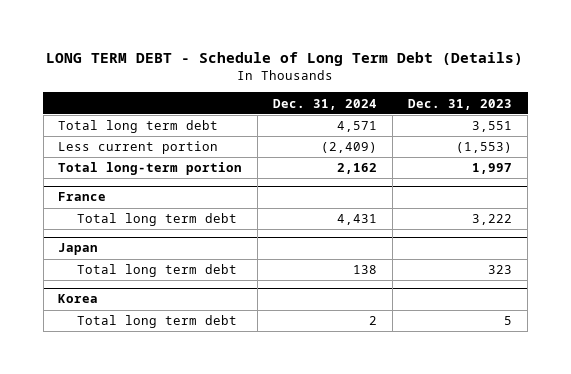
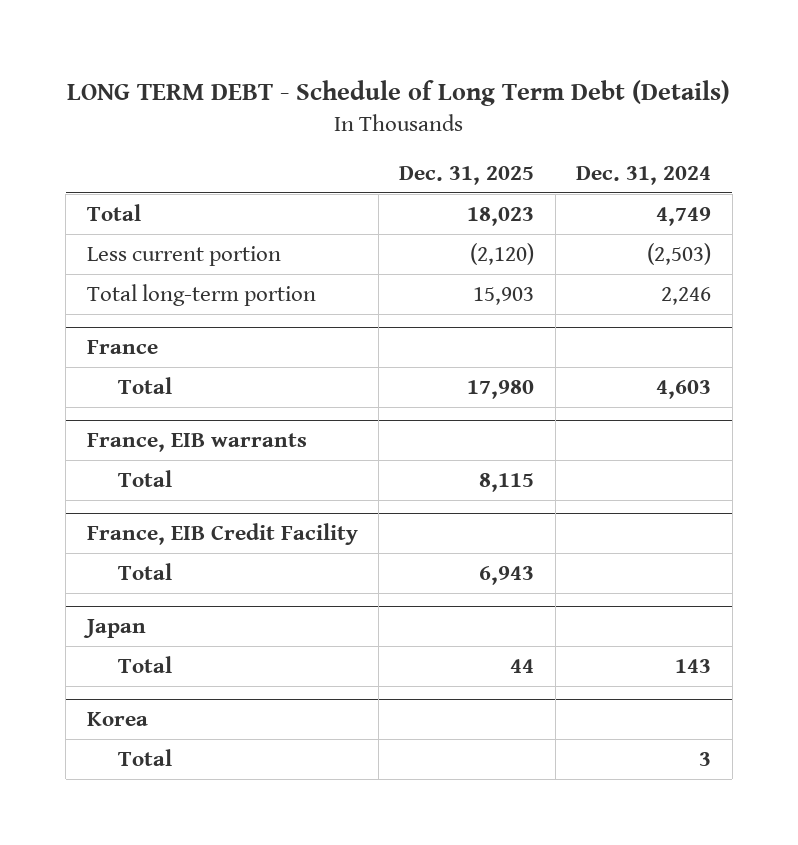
[408,98,513,110] Dec. 31, 2023 -> none
none -> [399,165,535,185] Dec. 31, 2025
[58,120,219,134] Total long term debt -> [86,203,141,221] Total
[337,121,378,133] 4,571 -> [656,206,712,226] 4,749
[321,142,378,154] (2,409) -> [647,242,712,265] (2,503)
[337,163,378,175] 2,162 -> [661,286,712,305] 2,246
[77,213,238,227] Total long term debt -> [117,376,172,394] Total
[337,214,378,226] 4,431 -> [656,379,712,399] 4,603
none -> [86,433,307,453] France, EIB warrants
none -> [117,469,172,487] Total
none -> [86,523,358,546] France, EIB Credit Facility
none -> [117,562,172,580] Total
[77,264,238,278] Total long term debt -> [117,655,172,673] Total
[353,265,378,275] 138 -> [675,658,712,673] 143
[77,315,238,329] Total long term debt -> [117,748,172,766] Total
[369,316,378,326] 2 -> [699,751,712,766] 3

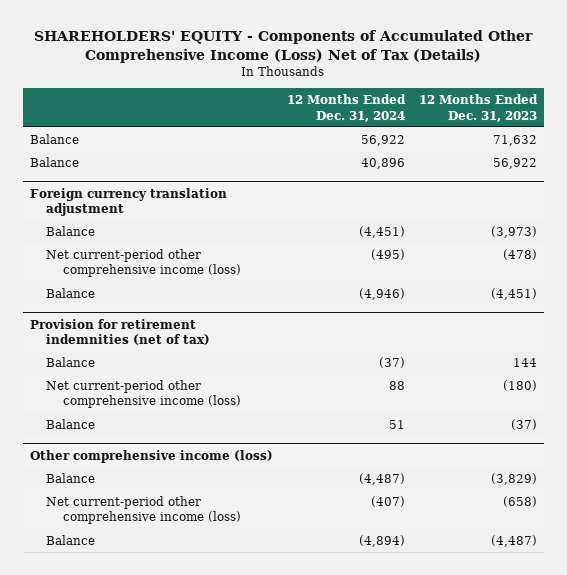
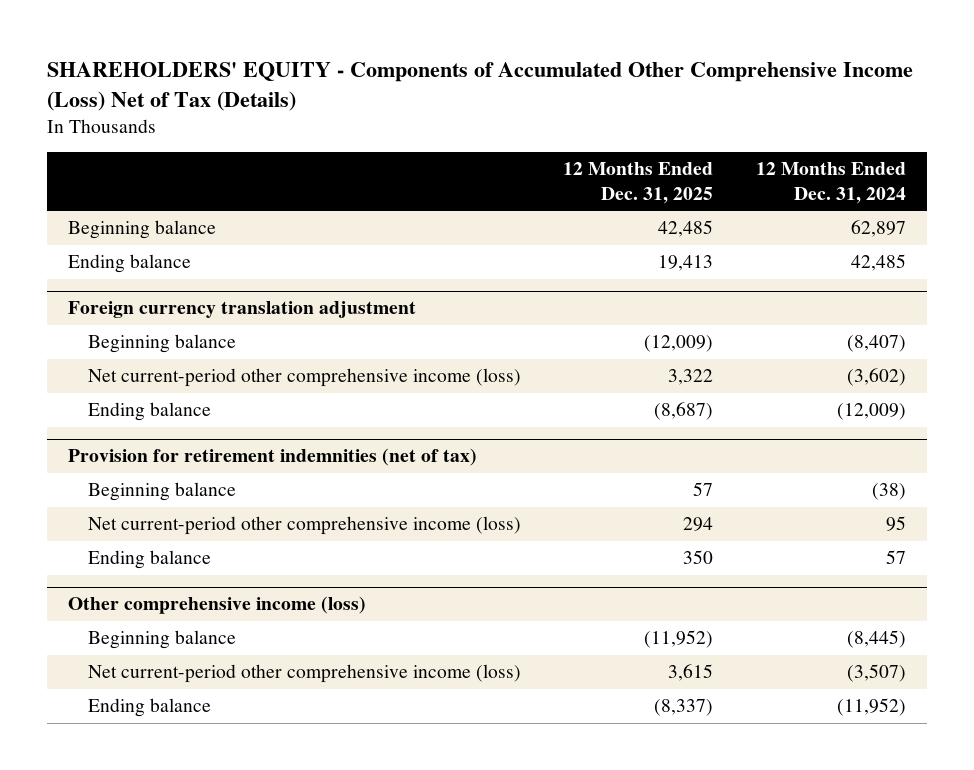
[418,94,538,122] 12 Months Ended Dec. 31, 2023 -> none
none -> [563,162,714,204] 12 Months Ended Dec. 31, 2025
[29,134,79,145] Balance -> [68,220,217,240] Beginning balance
[360,135,405,147] 56,922 -> [850,220,906,238] 62,897
[29,157,79,168] Balance -> [68,254,192,274] Ending balance
[360,158,405,170] 40,896 -> [850,254,906,272] 42,485
[46,226,96,237] Balance -> [88,334,237,354] Beginning balance
[358,226,405,239] (4,451) -> [846,335,906,353] (8,407)
[370,249,405,261] (495) -> [846,368,906,387] (3,602)
[46,288,96,299] Balance -> [88,402,212,422] Ending balance
[358,288,405,301] (4,946) -> [836,403,906,421] (12,009)
[46,357,96,368] Balance -> [88,482,237,502] Beginning balance
[378,357,405,369] (37) -> [871,483,906,501] (38)
[388,381,405,391] 88 -> [885,516,906,532] 95
[46,419,96,430] Balance -> [88,550,212,570] Ending balance
[388,420,405,430] 51 -> [885,550,906,565] 57
[46,473,96,484] Balance -> [88,630,237,650] Beginning balance
[358,473,405,486] (4,487) -> [846,630,906,649] (8,445)
[370,496,405,508] (407) -> [846,664,906,683] (3,507)
[46,535,96,546] Balance -> [88,698,212,718] Ending balance
[358,535,405,548] (4,894) -> [836,698,906,717] (11,952)

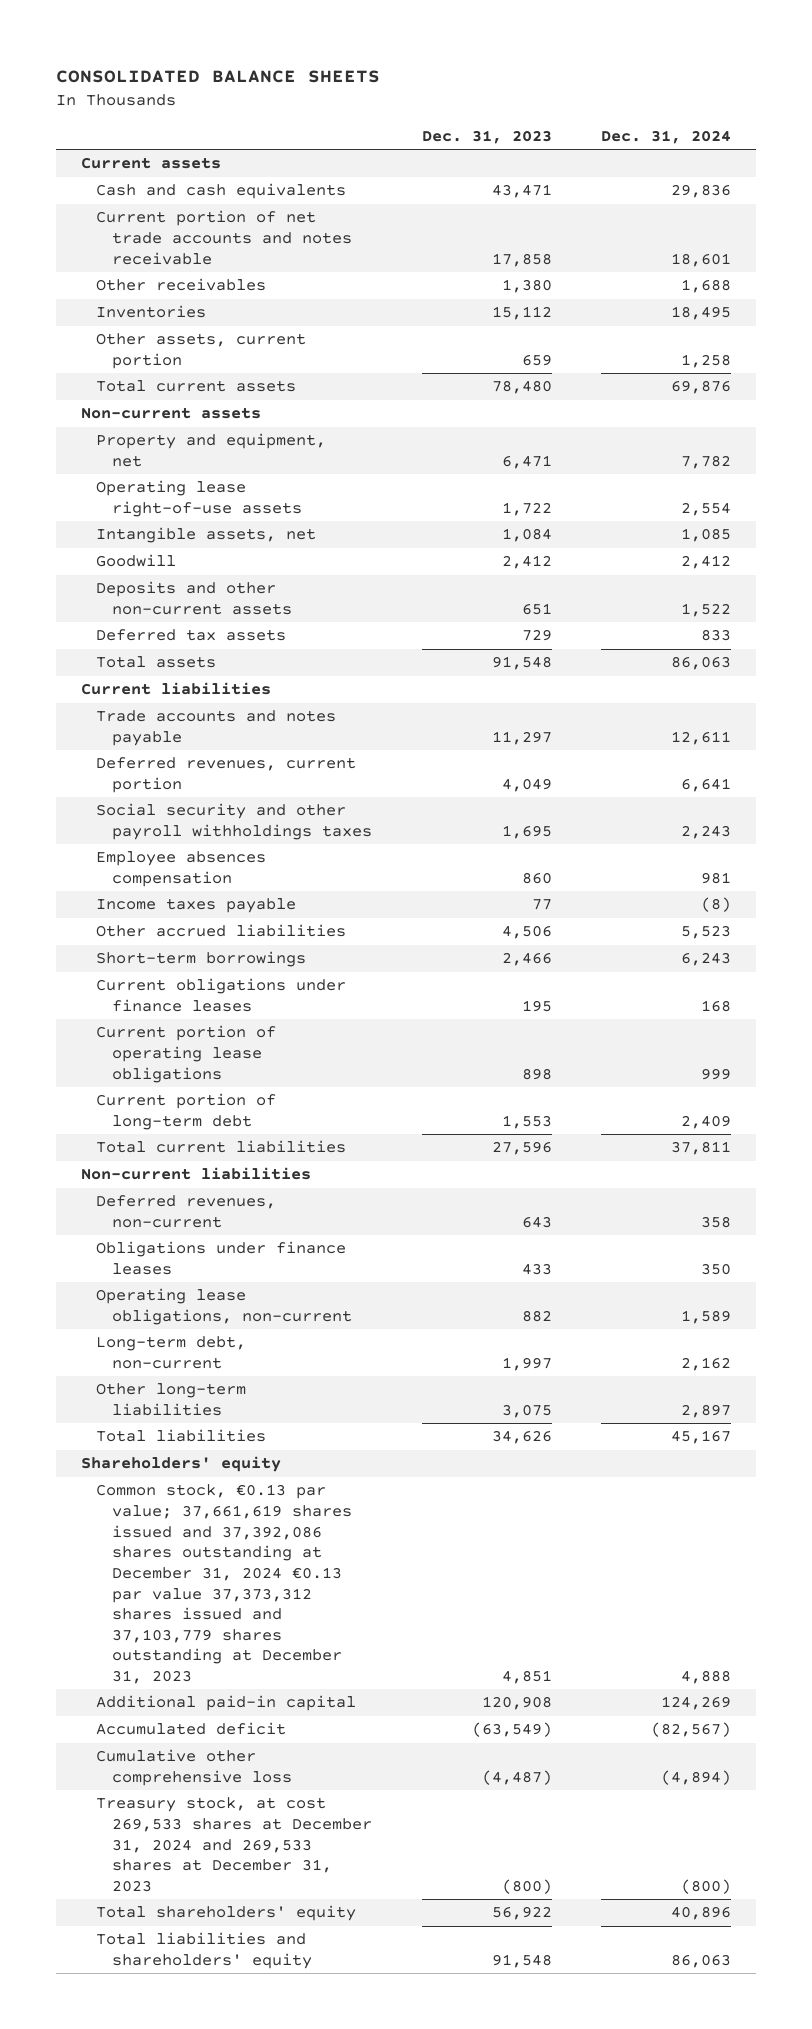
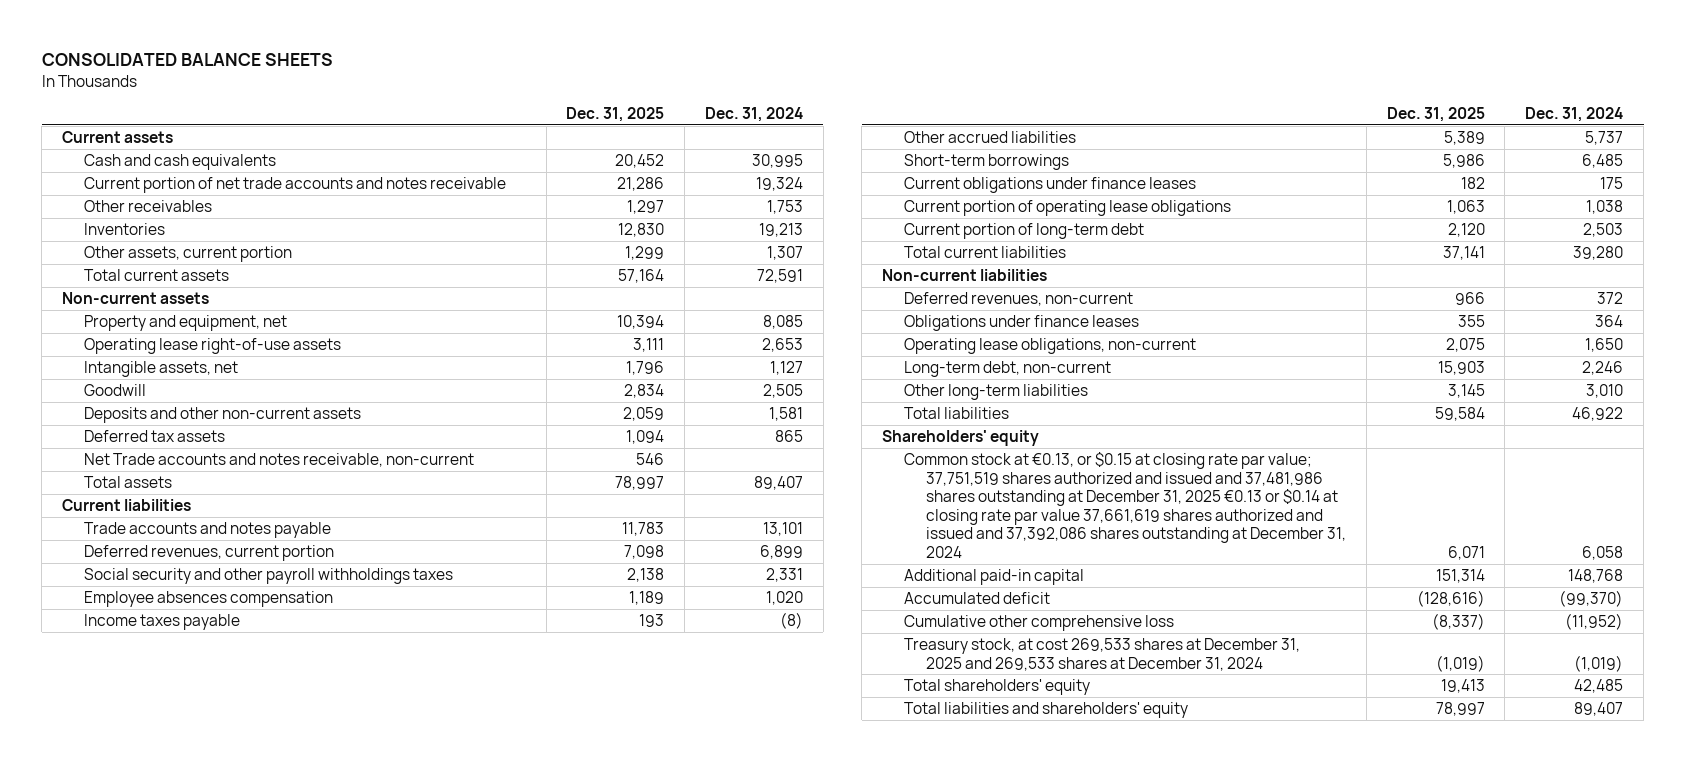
[421,129,552,144] Dec. 31, 2023 -> none
none -> [566,106,665,122] Dec. 31, 2025
[671,184,732,199] 29,836 -> [752,153,804,168] 30,995
[671,252,732,267] 18,601 -> [756,176,804,191] 19,324
[681,279,732,294] 1,688 -> [767,199,804,214] 1,753
[671,306,732,321] 18,495 -> [759,222,804,237] 19,213
[681,354,732,369] 1,258 -> [767,245,804,260] 1,307
[671,380,732,395] 69,876 -> [757,268,804,283] 72,591
[681,455,732,470] 7,782 -> [763,314,804,329] 8,085
[681,502,732,517] 2,554 -> [762,337,804,352] 2,653
[681,528,732,543] 1,085 -> [770,360,804,375] 1,127
[681,555,732,570] 2,412 -> [763,383,804,398] 2,505
[681,603,732,618] 1,522 -> [769,406,804,421] 1,581
[701,629,732,642] 833 -> [775,429,804,442] 865
none -> [83,452,474,467] Net Trade accounts and notes receivable, non-current
[671,656,732,671] 86,063 -> [754,475,804,490] 89,407
[671,731,732,746] 12,611 -> [763,521,804,536] 13,101
[681,778,732,793] 6,641 -> [760,544,804,559] 6,899
[681,825,732,840] 2,243 -> [766,567,804,582] 2,331
[701,872,732,885] 981 -> [766,590,804,605] 1,020
[681,925,732,940] 5,523 -> [1585,130,1624,145] 5,737
[681,952,732,967] 6,243 -> [1582,153,1624,168] 6,485
[701,1000,732,1013] 168 -> [1600,176,1624,189] 175
[701,1067,732,1080] 999 -> [1586,199,1624,214] 1,038
[681,1115,732,1130] 2,409 -> [1583,222,1624,237] 2,503
[671,1141,732,1156] 37,811 -> [1573,245,1624,260] 39,280
[701,1216,732,1229] 358 -> [1597,291,1624,304] 372
[701,1263,732,1276] 350 -> [1595,314,1624,327] 364
[681,1310,732,1325] 1,589 -> [1585,337,1624,352] 1,650
[681,1357,732,1372] 2,162 -> [1582,360,1624,375] 2,246
[681,1404,732,1419] 2,897 -> [1586,383,1624,398] 3,010
[671,1430,732,1445] 45,167 -> [1572,406,1624,421] 46,922
[96,1484,353,1685] Common stock, €0.13 par value; 37,661,619 shares issued and 37,392,086 shares outstanding at December 31, 2024 €0.13 par value 37,373,312 shares issued and 37,103,779 shares outstanding at December 31, 2023 -> [904,451,1346,558] Common stock at €0.13, or $0.15 at closing rate par value; 37,751,519 shares authorized and issued and 37,481,986 shares outstanding at December 31, 2025 €0.13 or $0.14 at closing rate par value 37,661,619 shares authorized and issued and 37,392,086 shares outstanding at December 31, 2024
[681,1670,732,1685] 4,888 -> [1582,545,1624,560] 6,058
[661,1696,732,1711] 124,269 -> [1568,568,1624,583] 148,768
[651,1722,732,1738] (82,567) -> [1559,589,1624,607] (99,370)
[661,1770,732,1786] (4,894) -> [1565,612,1624,630] (11,952)
[96,1797,373,1892] Treasury stock, at cost 269,533 shares at December 31, 2024 and 269,533 shares at December 31, 2023 -> [904,637,1301,671] Treasury stock, at cost 269,533 shares at December 31, 2025 and 269,533 shares at December 31, 2024
[681,1878,732,1894] (800) -> [1574,654,1624,672] (1,019)
[671,1906,732,1921] 40,896 -> [1574,678,1624,693] 42,485
[671,1954,732,1969] 86,063 -> [1574,701,1624,716] 89,407

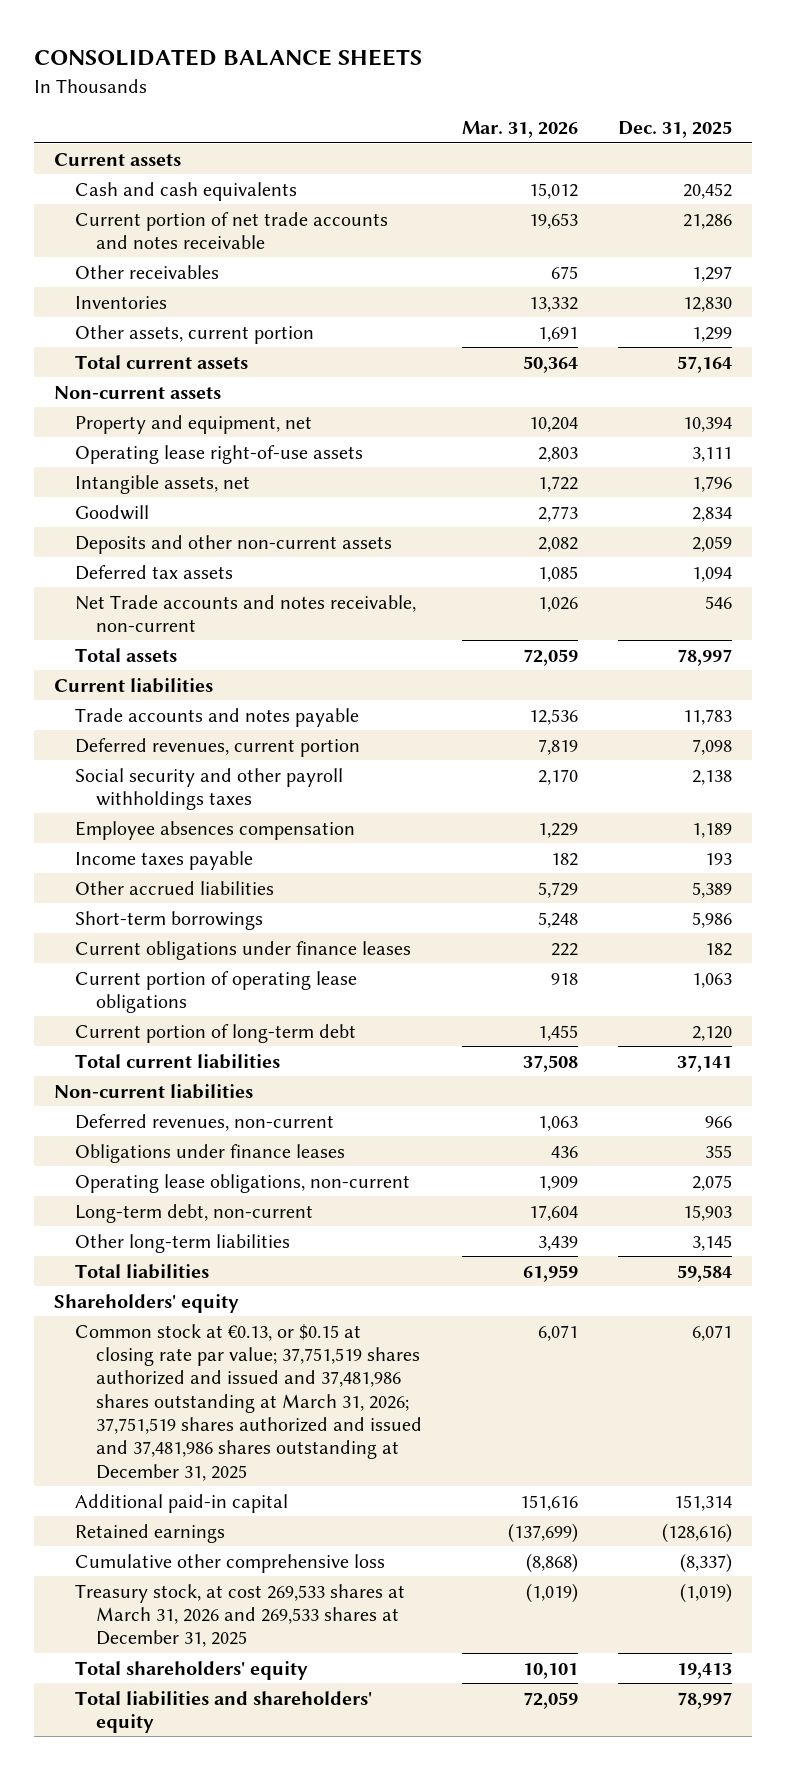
[705,106,804,122] Dec. 31, 2024 -> none
none -> [461,121,578,139] Mar. 31, 2026
[904,451,1346,558] Common stock at €0.13, or $0.15 at closing rate par value; 37,751,519 shares authorized and issued and 37,481,986 shares outstanding at December 31, 2025 €0.13 or $0.14 at closing rate par value 37,661,619 shares authorized and issued and 37,392,086 shares outstanding at December 31, 2024 -> [74,1323,422,1481] Common stock at €0.13, or $0.15 at closing rate par value; 37,751,519 shares authorized and issued and 37,481,986 shares outstanding at March 31, 2026; 37,751,519 shares authorized and issued and 37,481,986 shares outstanding at December 31, 2025
[904,591,1051,604] Accumulated deficit -> [74,1523,225,1543] Retained earnings
[904,637,1301,671] Treasury stock, at cost 269,533 shares at December 31, 2025 and 269,533 shares at December 31, 2024 -> [74,1583,405,1648] Treasury stock, at cost 269,533 shares at March 31, 2026 and 269,533 shares at December 31, 2025

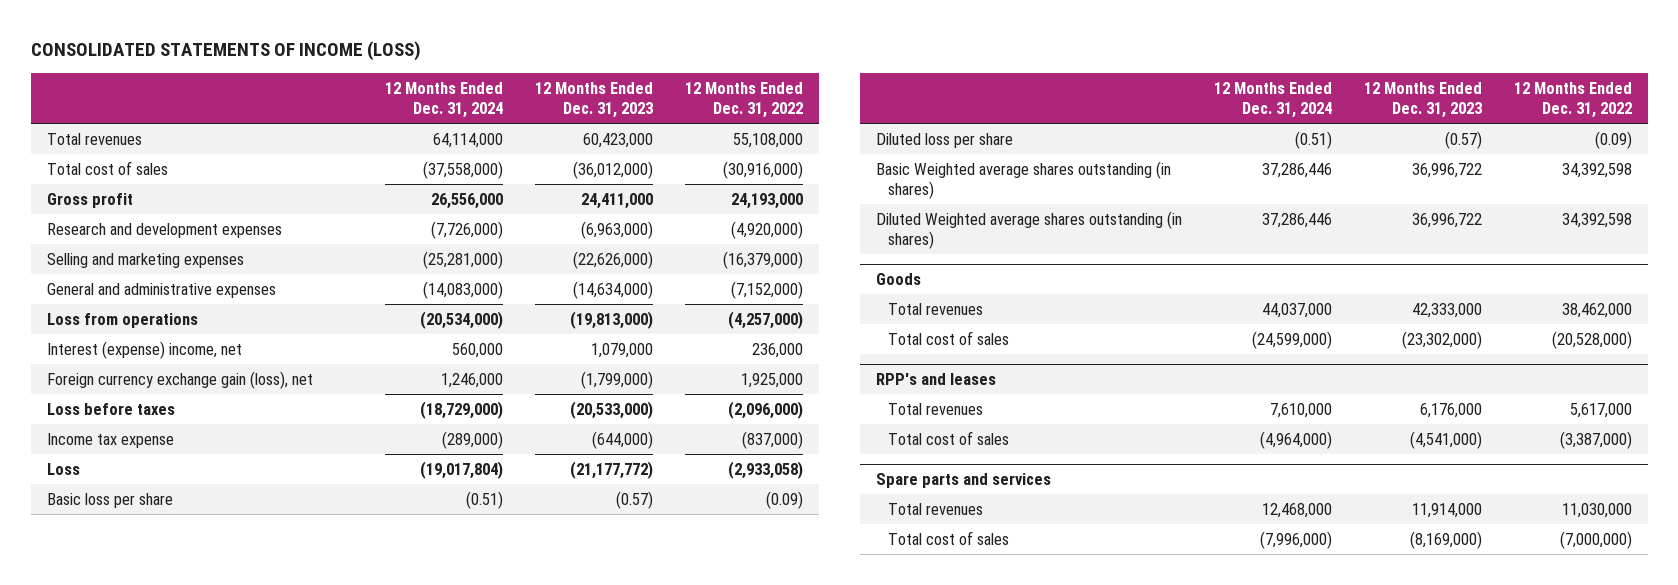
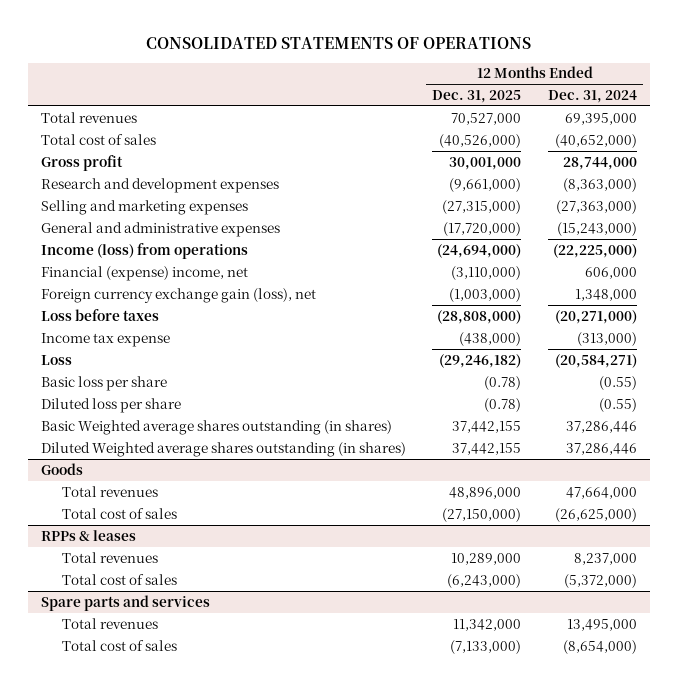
[30,41,421,62] CONSOLIDATED STATEMENTS OF INCOME (LOSS) -> [145,37,531,50] CONSOLIDATED STATEMENTS OF OPERATIONS
[534,81,653,118] 12 Months Ended Dec. 31, 2023 -> none
[684,81,803,118] 12 Months Ended Dec. 31, 2022 -> none
none -> [432,89,522,103] Dec. 31, 2025
[432,132,503,148] 64,114,000 -> [564,112,637,125] 69,395,000
[422,160,503,179] (37,558,000) -> [554,133,637,148] (40,652,000)
[430,192,503,209] 26,556,000 -> [562,156,637,170] 28,744,000
[430,220,503,239] (7,726,000) -> [562,177,637,192] (8,363,000)
[422,250,503,269] (25,281,000) -> [555,199,637,214] (27,363,000)
[422,280,503,299] (14,083,000) -> [556,221,637,236] (15,243,000)
[46,312,198,328] Loss from operations -> [41,242,249,259] Income (loss) from operations
[419,310,503,329] (20,534,000) -> [552,243,637,258] (22,225,000)
[46,340,242,359] Interest (expense) income, net -> [41,265,249,281] Financial (expense) income, net
[451,342,503,358] 560,000 -> [584,266,637,279] 606,000
[440,372,503,388] 1,246,000 -> [574,288,637,301] 1,348,000
[419,400,503,419] (18,729,000) -> [554,309,637,324] (20,271,000)
[441,430,503,449] (289,000) -> [576,331,637,346] (313,000)
[419,460,503,479] (19,017,804) -> [554,353,637,368] (20,584,271)
[465,490,503,509] (0.51) -> [598,375,637,390] (0.55)
[1294,130,1332,149] (0.51) -> [598,397,637,412] (0.55)
[1261,302,1332,318] 44,037,000 -> [565,486,637,499] 47,664,000
[1251,330,1332,349] (24,599,000) -> [554,507,637,522] (26,625,000)
[875,373,996,386] RPP's and leases -> [41,529,137,541] RPPs & leases
[1269,402,1332,418] 7,610,000 -> [573,552,637,565] 8,237,000
[1259,430,1332,449] (4,964,000) -> [563,573,637,588] (5,372,000)
[1261,502,1332,518] 12,468,000 -> [566,618,637,631] 13,495,000
[1259,530,1332,549] (7,996,000) -> [562,639,637,654] (8,654,000)

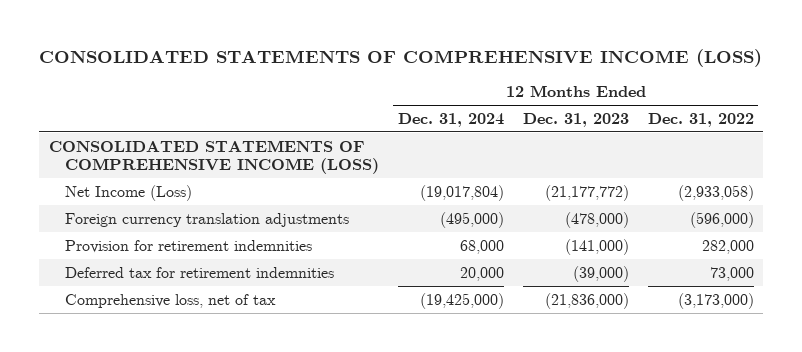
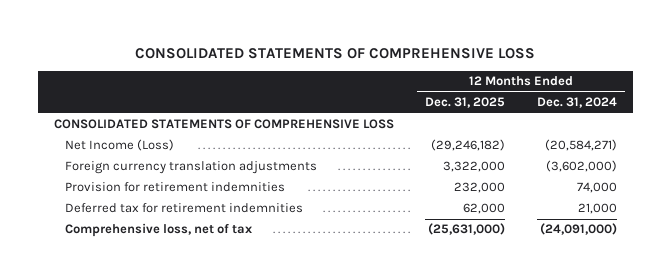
[39,49,763,68] CONSOLIDATED STATEMENTS OF COMPREHENSIVE INCOME (LOSS) -> [135,47,536,59] CONSOLIDATED STATEMENTS OF COMPREHENSIVE LOSS
[522,112,629,127] Dec. 31, 2023 -> none
[647,112,754,127] Dec. 31, 2022 -> none
none -> [425,97,506,109] Dec. 31, 2025
[48,139,379,174] CONSOLIDATED STATEMENTS OF COMPREHENSIVE INCOME (LOSS) -> [53,119,394,130] CONSOLIDATED STATEMENTS OF COMPREHENSIVE LOSS
[419,184,504,201] (19,017,804) -> [545,139,618,152] (20,584,271)
[439,211,504,228] (495,000) -> [546,160,618,173] (3,602,000)
[459,239,504,254] 68,000 -> [577,182,618,194] 74,000
[459,266,504,281] 20,000 -> [578,203,618,215] 21,000
[419,292,504,309] (19,425,000) -> [540,223,618,236] (24,091,000)

